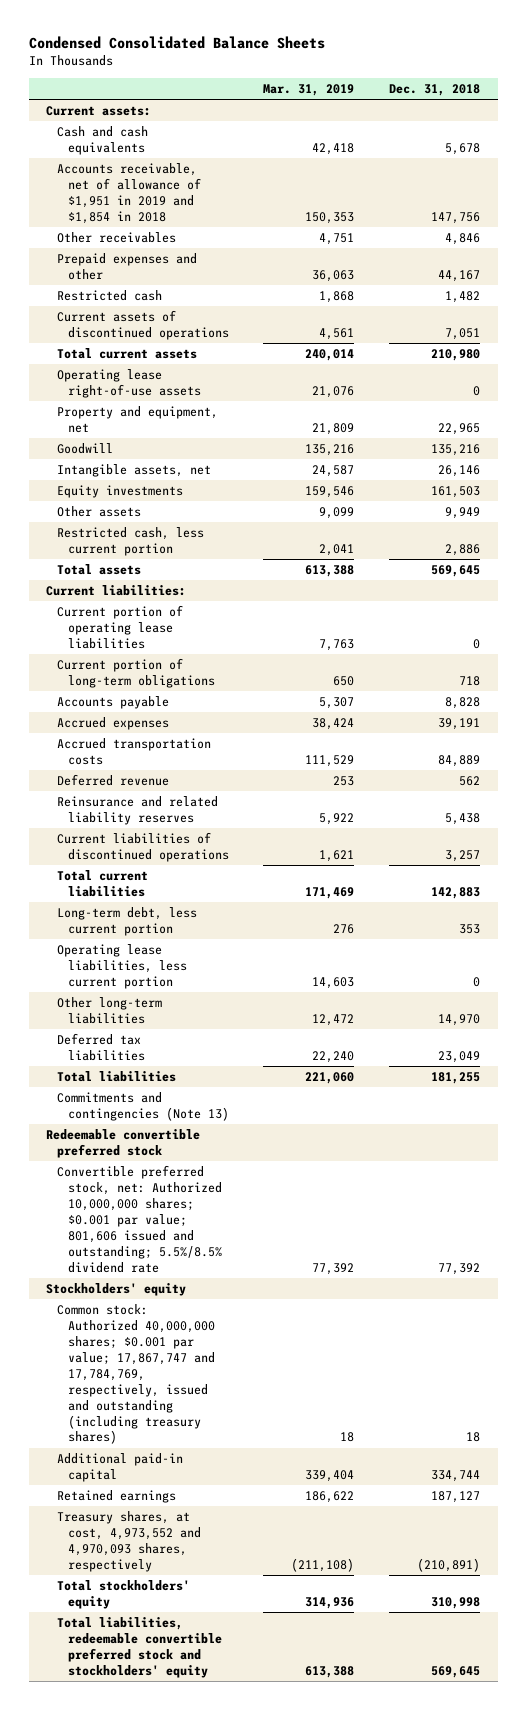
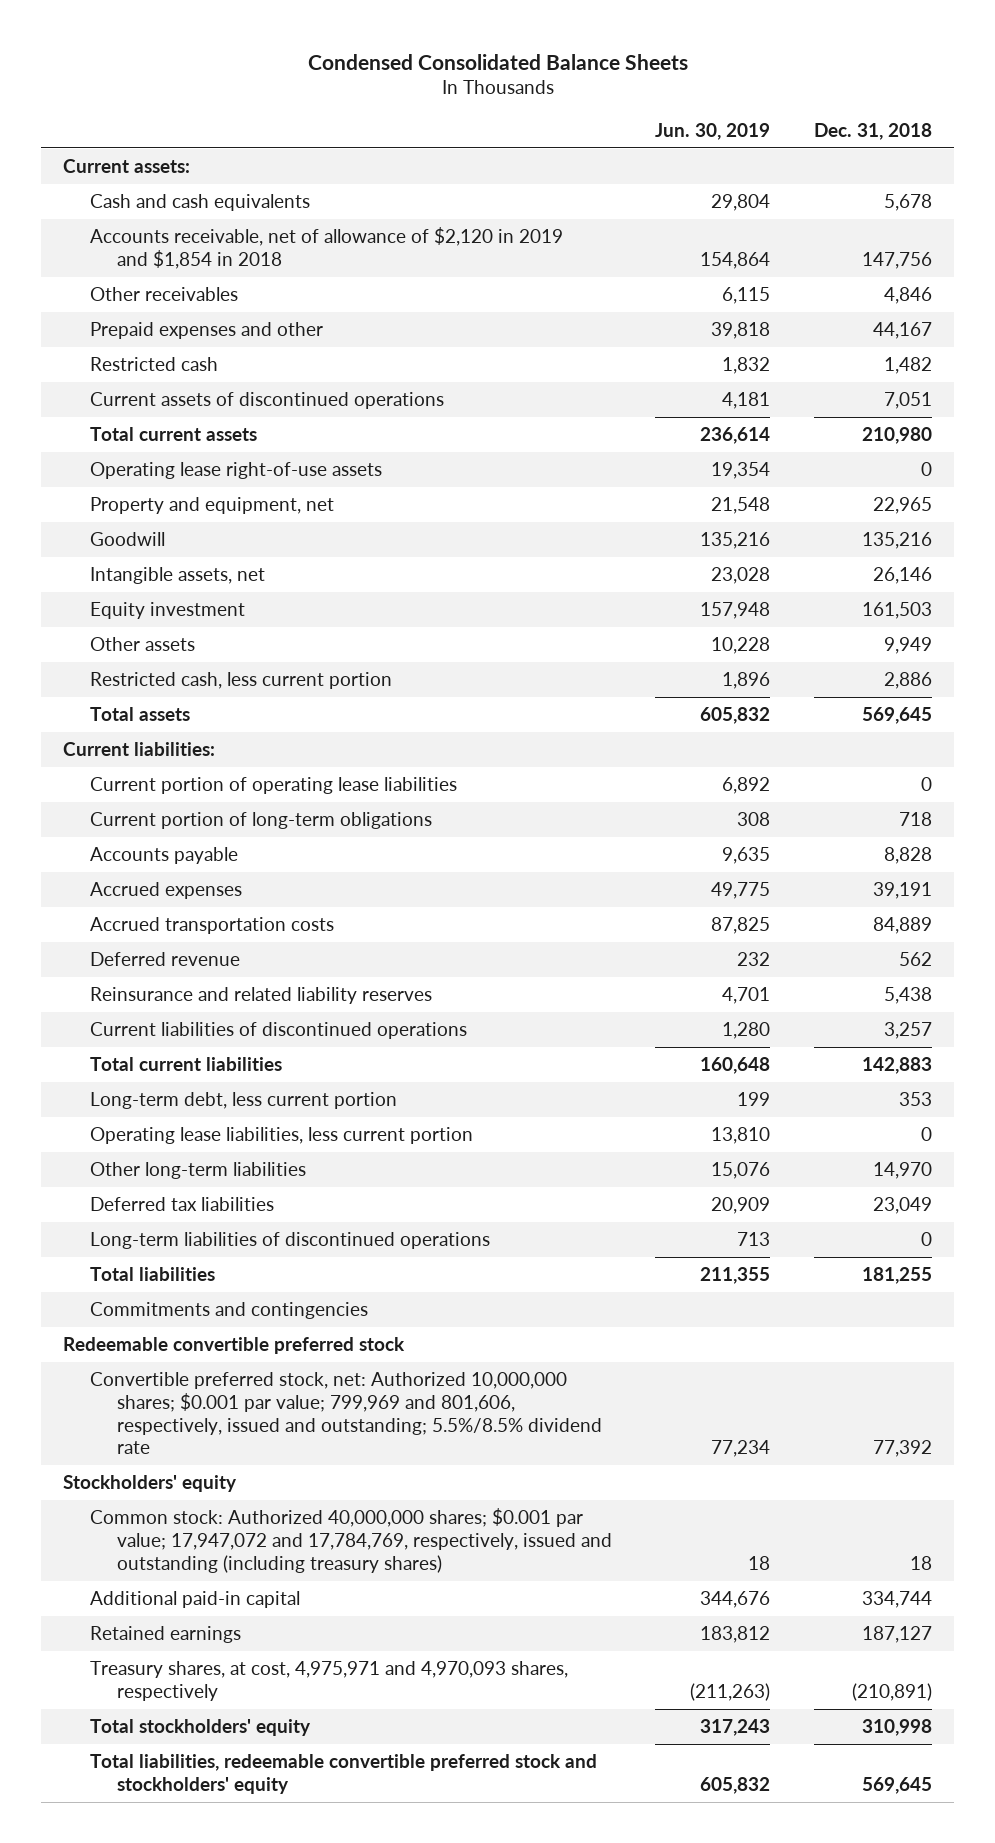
[263,83,355,96] Mar. 31, 2019 -> none
none -> [655,122,771,140] Jun. 30, 2019
[56,163,201,224] Accounts receivable, net of allowance of $1,951 in 2019 and $1,854 in 2018 -> [89,227,563,269] Accounts receivable, net of allowance of $2,120 in 2019 and $1,854 in 2018
[56,485,183,499] Equity investments -> [89,602,245,620] Equity investment
none -> [89,1232,490,1250] Long-term liabilities of discontinued operations
[56,1092,229,1122] Commitments and contingencies (Note 13) -> [89,1302,368,1320] Commitments and contingencies
[56,1165,222,1273] Convertible preferred stock, net: Authorized 10,000,000 shares; $0.001 par value; 801,606 issued and outstanding; 5.5%/8.5% dividend rate -> [89,1372,602,1455] Convertible preferred stock, net: Authorized 10,000,000 shares; $0.001 par value; 799,969 and 801,606, respectively, issued and outstanding; 5.5%/8.5% dividend rate
[56,1304,215,1445] Common stock: Authorized 40,000,000 shares; $0.001 par value; 17,867,747 and 17,784,769, respectively, issued and outstanding (including treasury shares) -> [89,1508,612,1573] Common stock: Authorized 40,000,000 shares; $0.001 par value; 17,947,072 and 17,784,769, respectively, issued and outstanding (including treasury shares)
[56,1511,201,1572] Treasury shares, at cost, 4,973,552 and 4,970,093 shares, respectively -> [89,1661,568,1701] Treasury shares, at cost, 4,975,971 and 4,970,093 shares, respectively

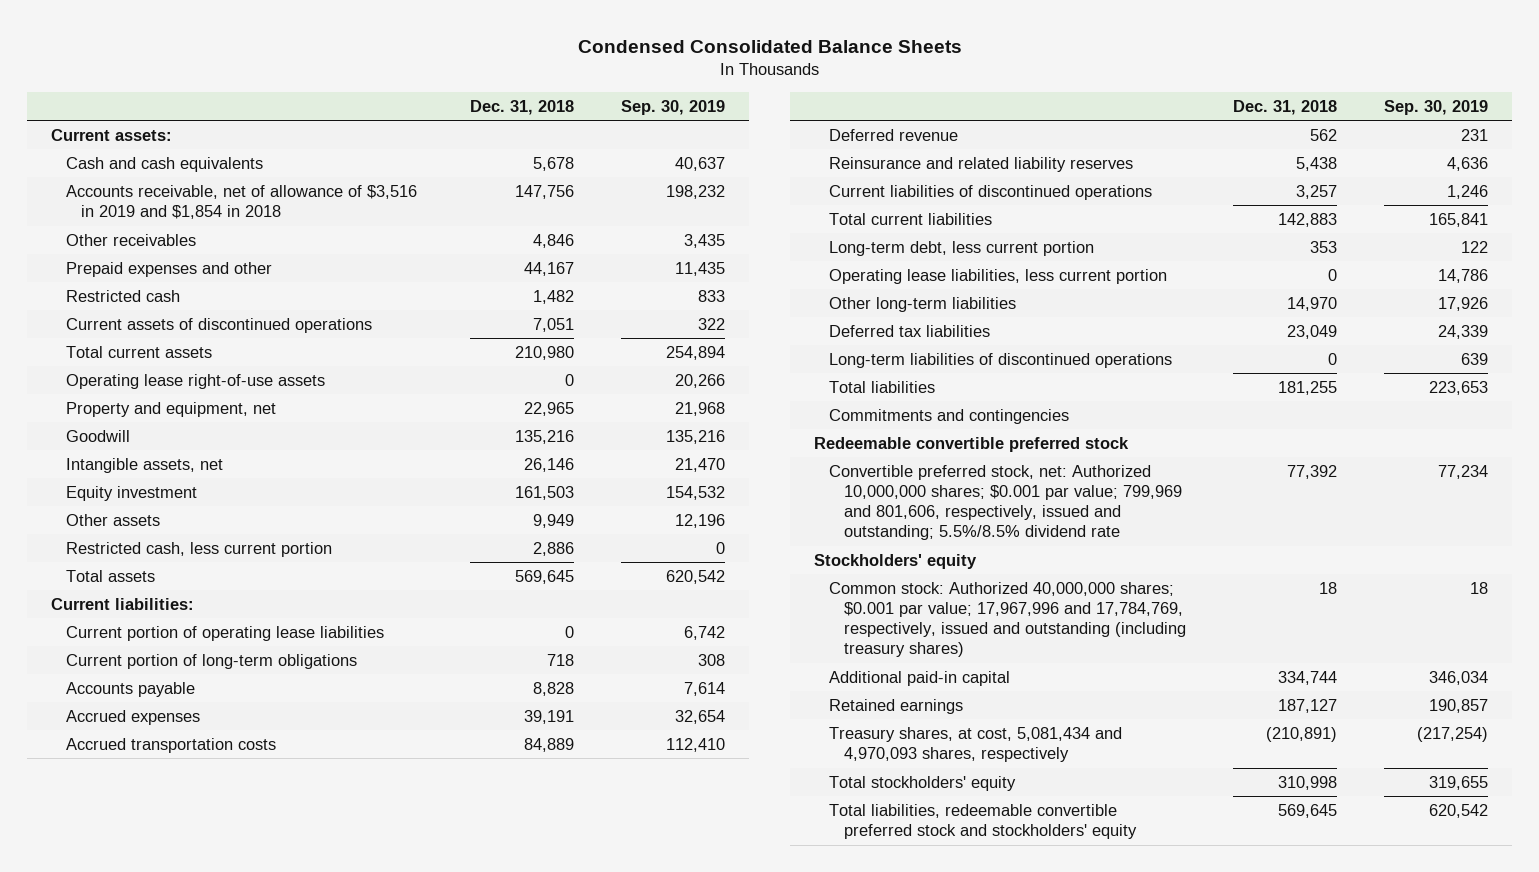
[655,122,771,140] Jun. 30, 2019 -> none
none -> [621,99,726,115] Sep. 30, 2019
[89,227,563,269] Accounts receivable, net of allowance of $2,120 in 2019 and $1,854 in 2018 -> [66,184,418,220] Accounts receivable, net of allowance of $3,516 in 2019 and $1,854 in 2018
[89,1508,612,1573] Common stock: Authorized 40,000,000 shares; $0.001 par value; 17,947,072 and 17,784,769, respectively, issued and outstanding (including treasury shares) -> [828,581,1186,658] Common stock: Authorized 40,000,000 shares; $0.001 par value; 17,967,996 and 17,784,769, respectively, issued and outstanding (including treasury shares)
[89,1661,568,1701] Treasury shares, at cost, 4,975,971 and 4,970,093 shares, respectively -> [828,726,1122,763] Treasury shares, at cost, 5,081,434 and 4,970,093 shares, respectively

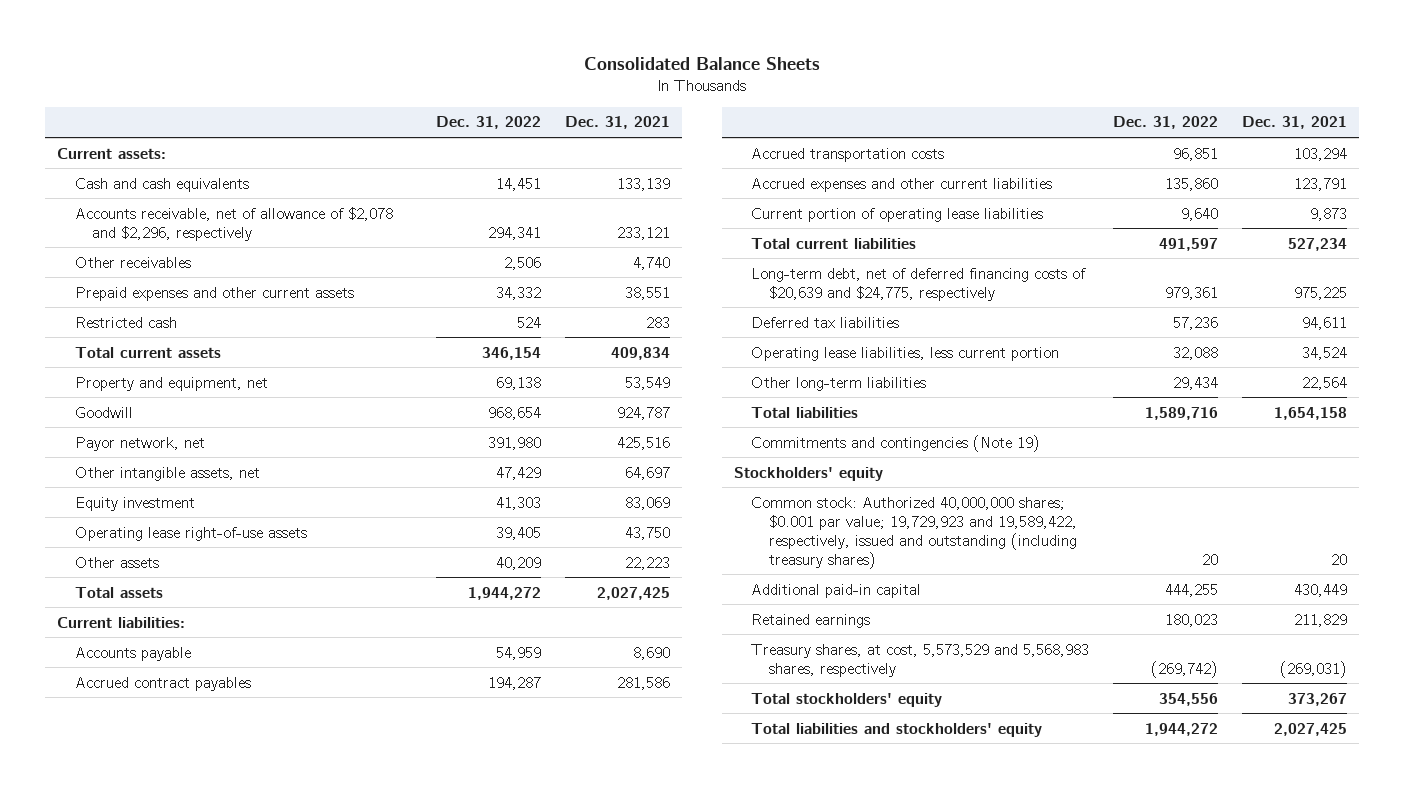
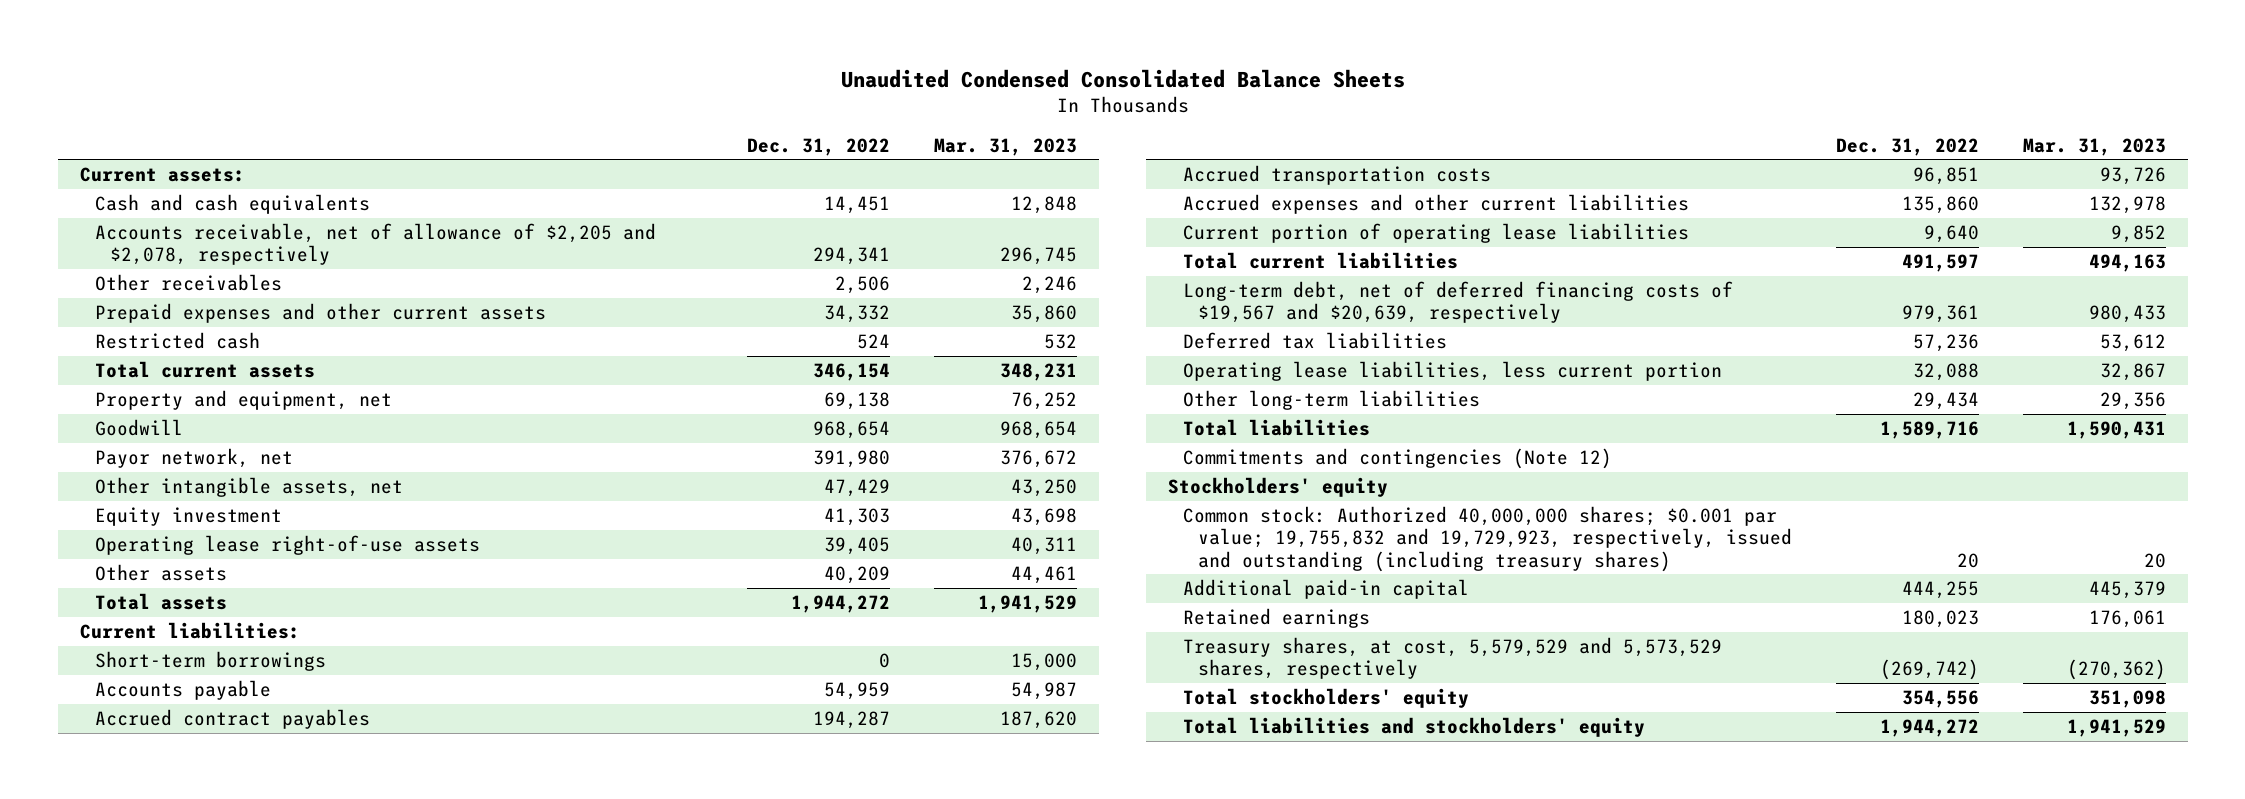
[584,56,821,70] Consolidated Balance Sheets -> [840,68,1405,88] Unaudited Condensed Consolidated Balance Sheets
[565,116,671,130] Dec. 31, 2021 -> none
none -> [934,137,1078,156] Mar. 31, 2023
[74,206,393,241] Accounts receivable, net of allowance of $2,078 and $2,296, respectively -> [94,222,656,266] Accounts receivable, net of allowance of $2,205 and $2,078, respectively
none -> [94,650,326,671] Short-term borrowings
[751,267,1087,301] Long-term debt, net of deferred financing costs of $20,639 and $24,775, respectively -> [1182,280,1733,324] Long-term debt, net of deferred financing costs of $19,567 and $20,639, respectively
[751,434,1041,452] Commitments and contingencies (Note 19) -> [1182,447,1612,469] Commitments and contingencies (Note 12)
[751,496,1077,569] Common stock: Authorized 40,000,000 shares; $0.001 par value; 19,729,923 and 19,589,422, respectively, issued and outstanding (including treasury shares) -> [1182,505,1793,572] Common stock: Authorized 40,000,000 shares; $0.001 par value; 19,755,832 and 19,729,923, respectively, issued and outstanding (including treasury shares)
[751,643,1090,677] Treasury shares, at cost, 5,573,529 and 5,568,983 shares, respectively -> [1182,636,1722,680] Treasury shares, at cost, 5,579,529 and 5,573,529 shares, respectively

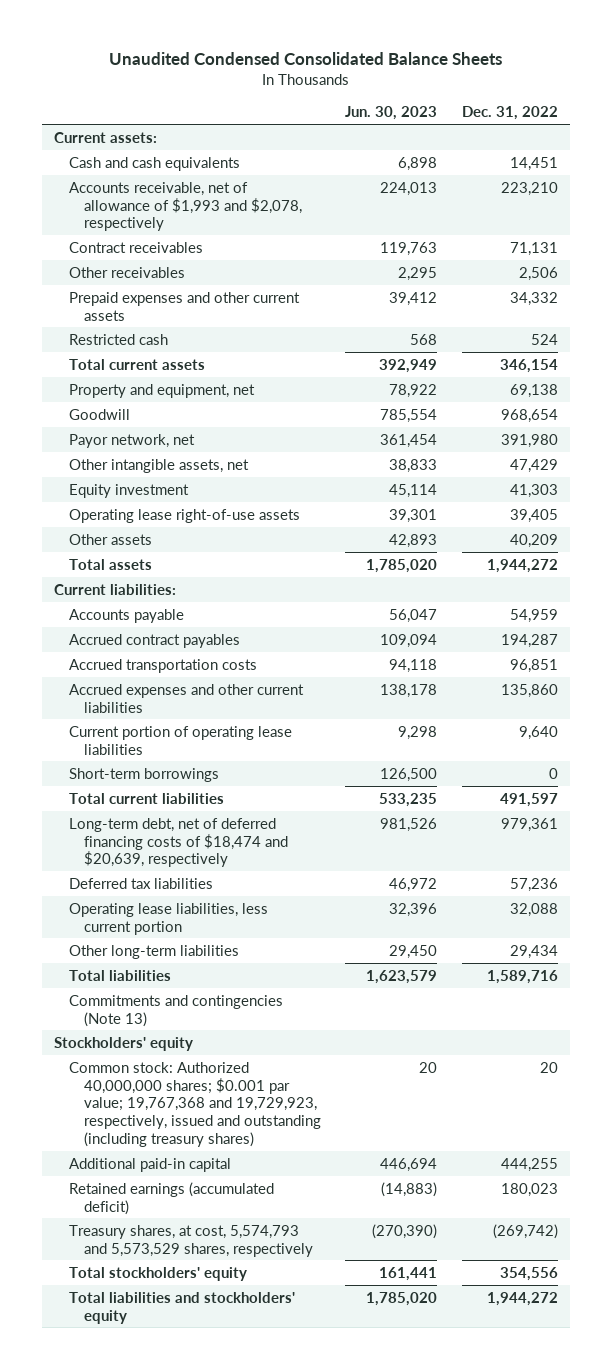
[934,137,1078,156] Mar. 31, 2023 -> none
none -> [345,106,438,121] Jun. 30, 2023
[94,222,656,266] Accounts receivable, net of allowance of $2,205 and $2,078, respectively -> [69,181,303,232] Accounts receivable, net of allowance of $1,993 and $2,078, respectively
[813,247,891,266] 294,341 -> [500,181,558,196] 223,210
none -> [69,241,204,253] Contract receivables
[94,650,326,671] Short-term borrowings -> [69,767,220,782] Short-term borrowings
[1182,280,1733,324] Long-term debt, net of deferred financing costs of $19,567 and $20,639, respectively -> [69,817,289,868] Long-term debt, net of deferred financing costs of $18,474 and $20,639, respectively
[1182,447,1612,469] Commitments and contingencies (Note 12) -> [69,994,284,1027] Commitments and contingencies (Note 13)
[1182,505,1793,572] Common stock: Authorized 40,000,000 shares; $0.001 par value; 19,755,832 and 19,729,923, respectively, issued and outstanding (including treasury shares) -> [69,1061,322,1148] Common stock: Authorized 40,000,000 shares; $0.001 par value; 19,767,368 and 19,729,923, respectively, issued and outstanding (including treasury shares)
[1182,607,1370,628] Retained earnings -> [69,1181,275,1215] Retained earnings (accumulated deficit)
[1182,636,1722,680] Treasury shares, at cost, 5,579,529 and 5,573,529 shares, respectively -> [69,1224,314,1257] Treasury shares, at cost, 5,574,793 and 5,573,529 shares, respectively

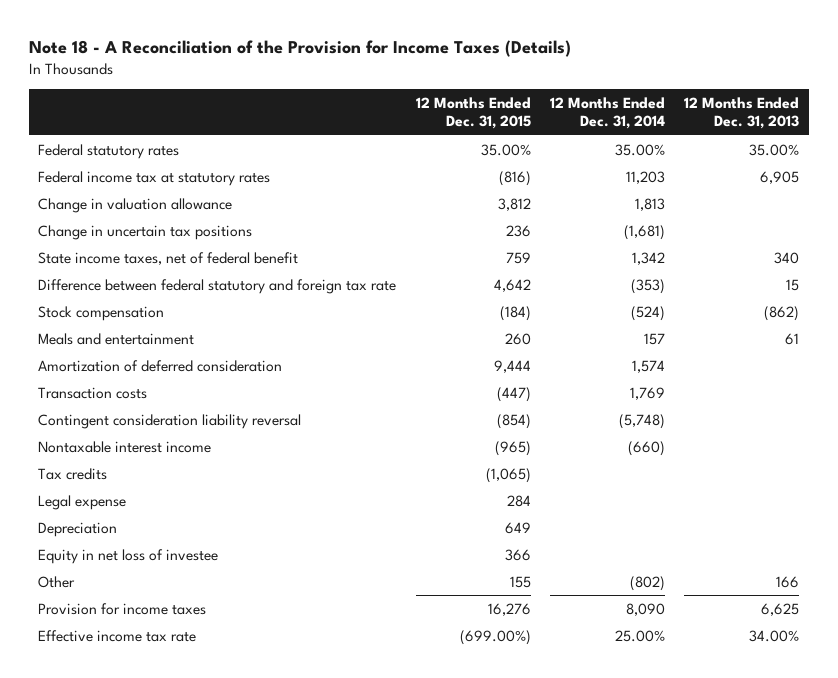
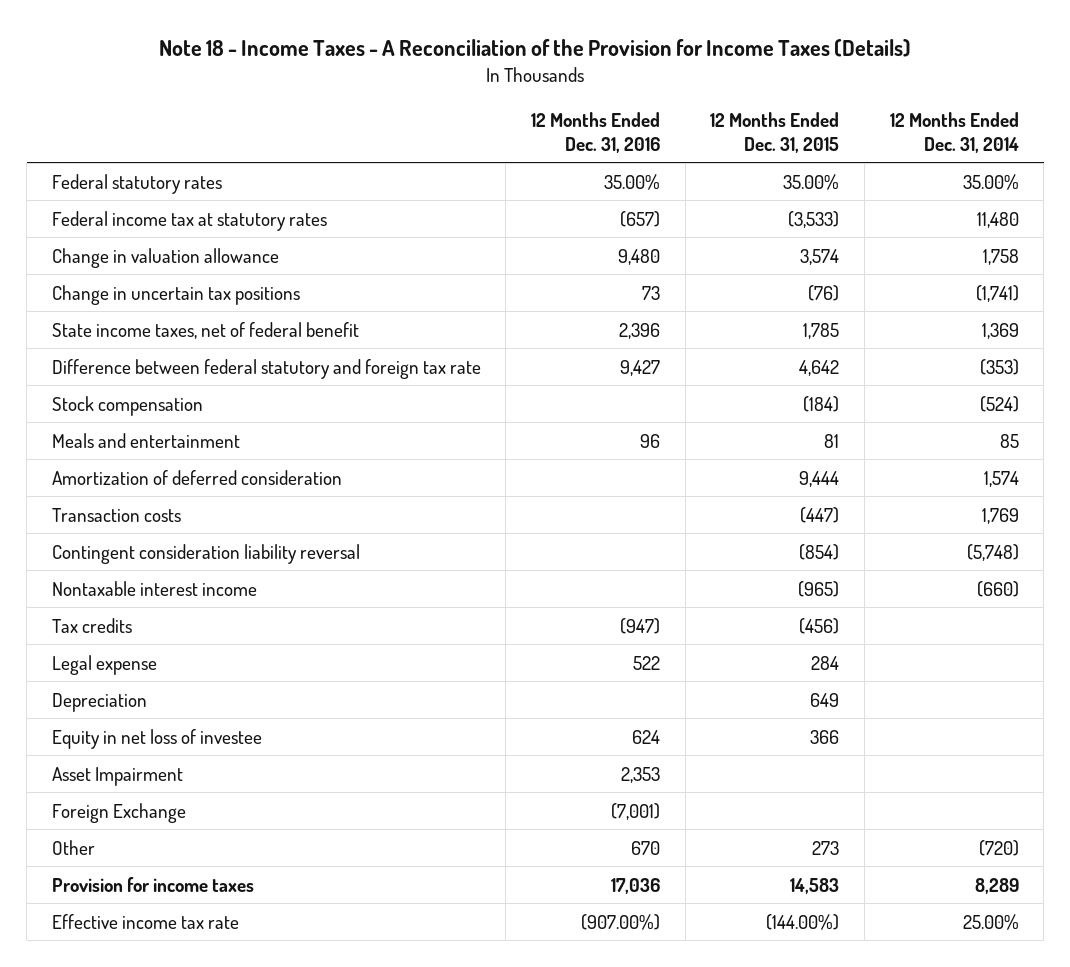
[28,39,571,57] Note 18 - A Reconciliation of the Provision for Income Taxes (Details) -> [159,39,912,58] Note 18 - Income Taxes - A Reconciliation of the Provision for Income Taxes (Details)
[684,96,800,130] 12 Months Ended Dec. 31, 2013 -> none
none -> [531,112,661,153] 12 Months Ended Dec. 31, 2016
[498,170,531,186] (816) -> [788,210,840,228] (3,533)
[625,170,665,184] 11,203 -> [976,211,1019,228] 11,480
[497,197,531,211] 3,812 -> [800,248,840,265] 3,574
[634,197,665,211] 1,813 -> [982,248,1019,265] 1,758
[505,224,531,237] 236 -> [808,284,840,301] (76)
[623,224,665,240] (1,681) -> [975,284,1019,302] (1,741)
[505,251,531,264] 759 -> [803,322,840,339] 1,785
[631,251,665,265] 1,342 -> [981,322,1019,339] 1,369
[504,332,531,345] 260 -> [824,433,840,448] 81
[643,332,665,345] 157 -> [999,433,1019,448] 85
[485,467,531,483] (1,065) -> [799,617,840,634] (456)
none -> [51,766,183,786] Asset Impairment
none -> [51,802,186,823] Foreign Exchange
[509,575,531,588] 155 -> [812,840,840,855] 273
[629,575,665,591] (802) -> [978,839,1019,856] (720)
[487,602,531,616] 16,276 -> [790,877,840,894] 14,583
[625,602,665,616] 8,090 -> [974,877,1019,894] 8,289
[459,629,531,645] (699.00%) -> [766,913,840,930] (144.00%)

